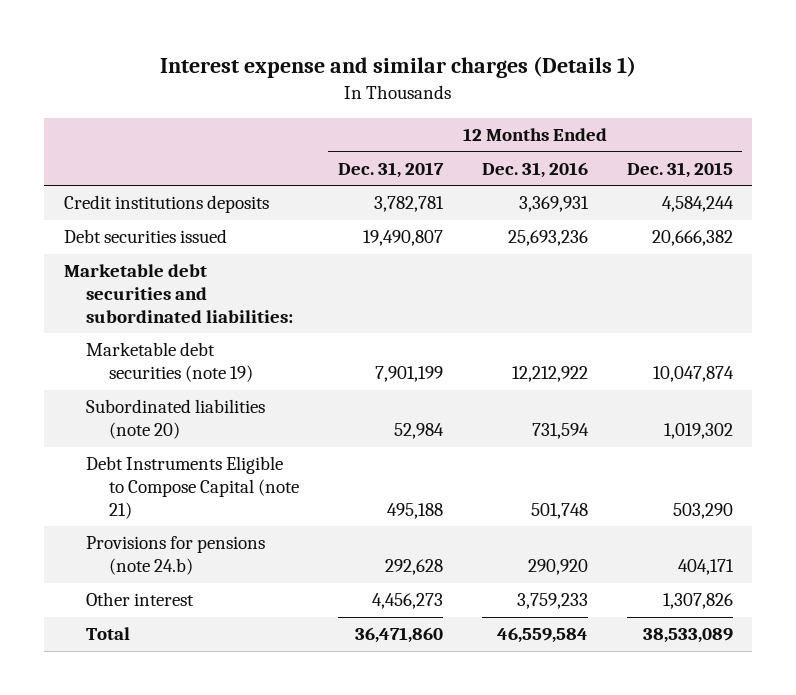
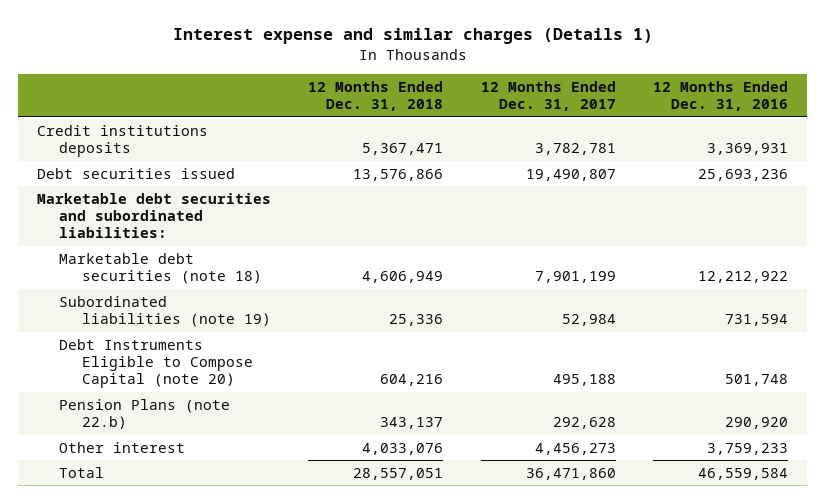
[626,161,733,178] Dec. 31, 2015 -> none
none -> [308,80,444,111] 12 Months Ended Dec. 31, 2018
[86,342,253,383] Marketable debt securities (note 19) -> [59,252,262,284] Marketable debt securities (note 18)
[86,399,266,440] Subordinated liabilities (note 20) -> [59,295,271,327] Subordinated liabilities (note 19)
[86,456,299,519] Debt Instruments Eligible to Compose Capital (note 21) -> [59,338,253,389] Debt Instruments Eligible to Compose Capital (note 20)
[86,536,266,576] Provisions for pensions (note 24.b) -> [59,398,231,429] Pension Plans (note 22.b)

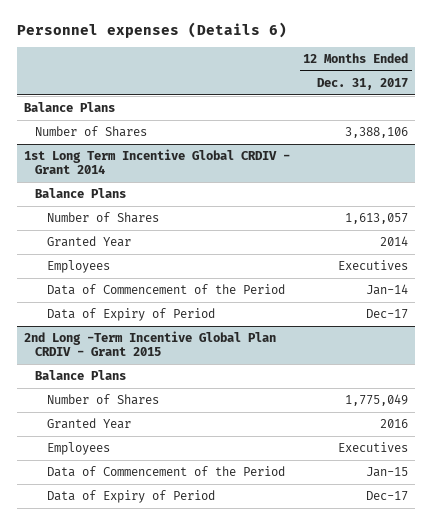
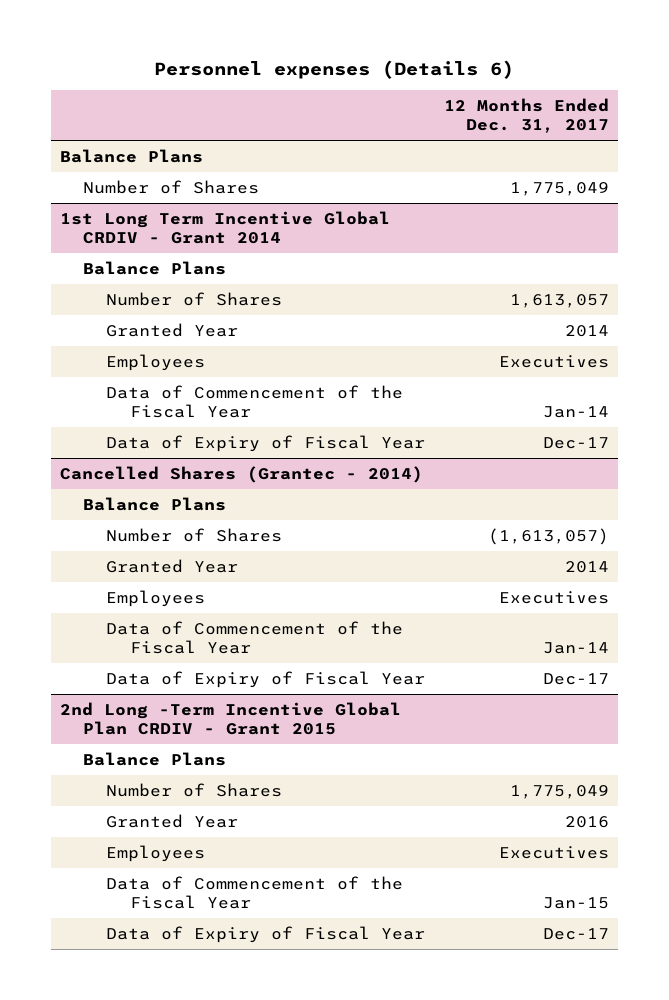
[345,127,409,139] 3,388,106 -> [509,181,609,196] 1,775,049
[47,284,286,296] Data of Commencement of the Period -> [106,384,404,418] Data of Commencement of the Fiscal Year
[47,308,216,322] Data of Expiry of Period -> [106,434,426,452] Data of Expiry of Fiscal Year
none -> [60,465,424,483] Cancelled Shares (Grantec - 2014)
none -> [83,496,227,511] Balance Plans
none -> [106,527,283,542] Number of Shares
none -> [106,558,239,573] Granted Year
none -> [106,589,206,607] Employees
none -> [106,620,404,654] Data of Commencement of the Fiscal Year
none -> [106,670,426,688] Data of Expiry of Fiscal Year
[47,466,286,478] Data of Commencement of the Period -> [106,875,404,909] Data of Commencement of the Fiscal Year
[47,490,216,504] Data of Expiry of Period -> [106,925,426,943] Data of Expiry of Fiscal Year

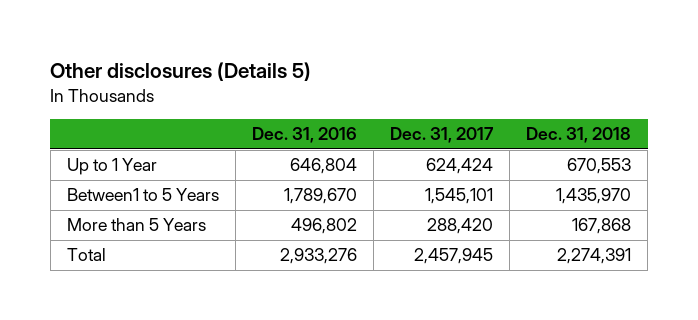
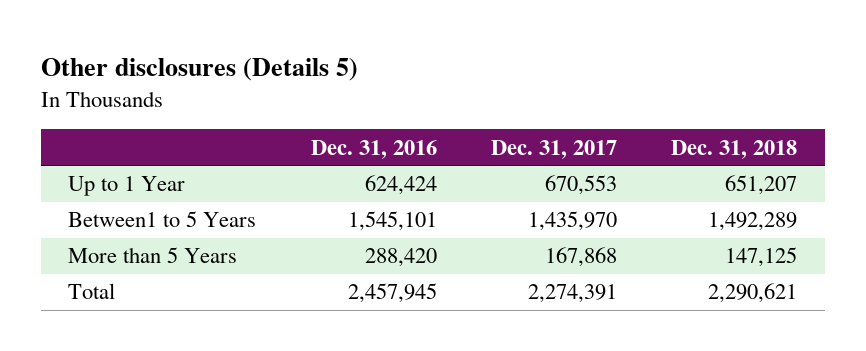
[290,158,358,175] 646,804 -> [364,175,437,196] 624,424
[426,158,494,175] 624,424 -> [545,175,618,196] 670,553
[567,158,632,175] 670,553 -> [725,175,798,196] 651,207
[284,188,358,205] 1,789,670 -> [347,211,437,232] 1,545,101
[425,188,494,205] 1,545,101 -> [528,211,618,232] 1,435,970
[556,188,632,205] 1,435,970 -> [708,212,798,232] 1,492,289
[291,218,358,235] 496,802 -> [364,248,437,268] 288,420
[427,218,494,235] 288,420 -> [545,247,618,268] 167,868
[572,218,632,235] 167,868 -> [725,247,798,268] 147,125
[280,248,358,265] 2,933,276 -> [347,283,437,304] 2,457,945
[414,248,494,265] 2,457,945 -> [528,284,618,304] 2,274,391
[557,248,632,265] 2,274,391 -> [708,283,798,304] 2,290,621

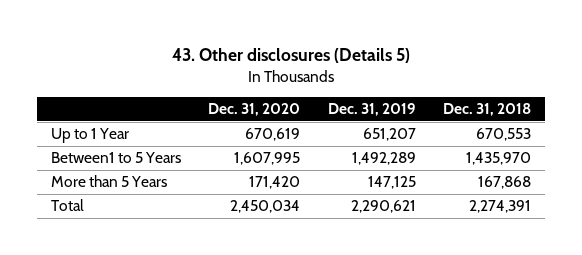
[41,58,359,82] Other disclosures (Details 5) -> [172,48,411,64] 43. Other disclosures (Details 5)
[310,139,437,159] Dec. 31, 2016 -> none
[491,139,618,159] Dec. 31, 2017 -> none
none -> [208,103,301,117] Dec. 31, 2020
none -> [327,103,416,117] Dec. 31, 2019
[725,175,798,196] 651,207 -> [476,128,532,142] 670,553
[708,212,798,232] 1,492,289 -> [466,152,532,166] 1,435,970
[725,247,798,268] 147,125 -> [478,176,532,190] 167,868
[708,283,798,304] 2,290,621 -> [469,200,532,214] 2,274,391

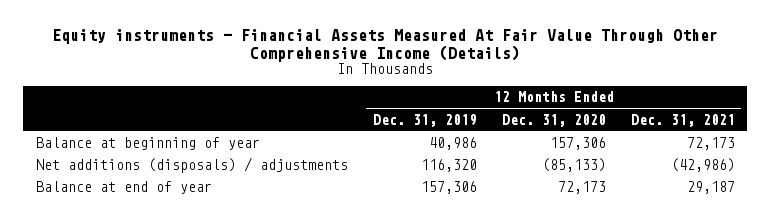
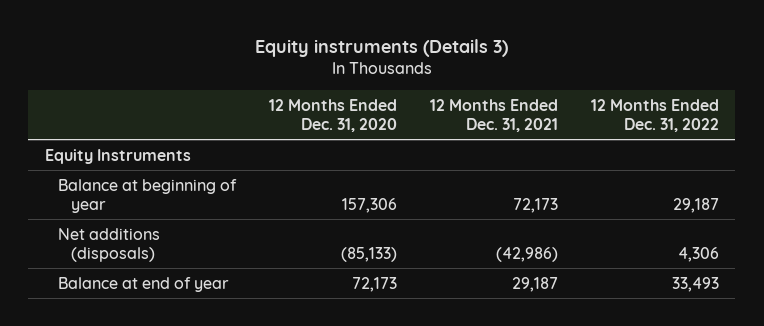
[52,29,719,62] Equity instruments - Financial Assets Measured At Fair Value Through Other Comprehensive Income (Details) -> [254,38,508,57] Equity instruments (Details 3)
[372,113,477,127] Dec. 31, 2019 -> none
none -> [590,98,719,132] 12 Months Ended Dec. 31, 2022
none -> [44,148,191,164] Equity Instruments
[35,157,348,174] Net additions (disposals) / adjustments -> [58,227,161,262] Net additions (disposals)

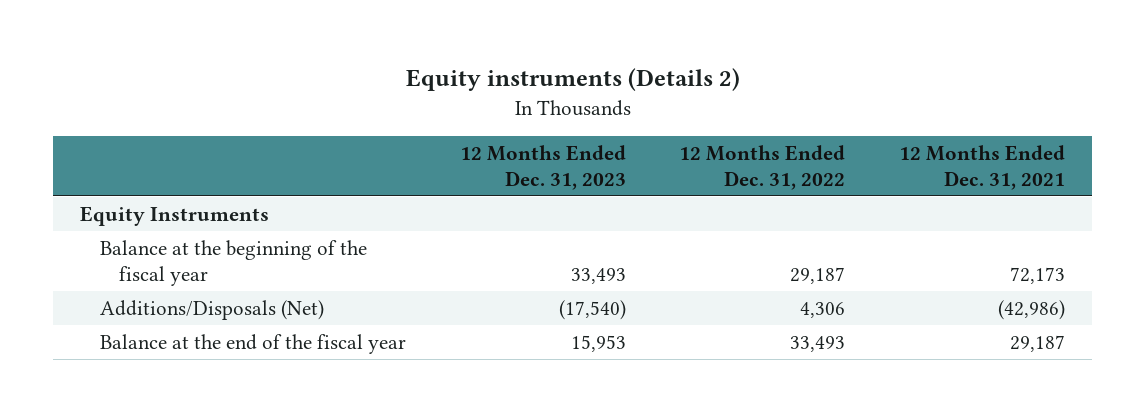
[254,38,508,57] Equity instruments (Details 3) -> [405,68,740,92] Equity instruments (Details 2)
[268,98,397,132] 12 Months Ended Dec. 31, 2020 -> none
none -> [459,144,626,190] 12 Months Ended Dec. 31, 2023
[58,178,238,213] Balance at beginning of year -> [99,239,367,287] Balance at the beginning of the fiscal year
[58,227,161,262] Net additions (disposals) -> [99,299,324,320] Additions/Disposals (Net)
[58,276,230,292] Balance at end of year -> [99,333,406,354] Balance at the end of the fiscal year

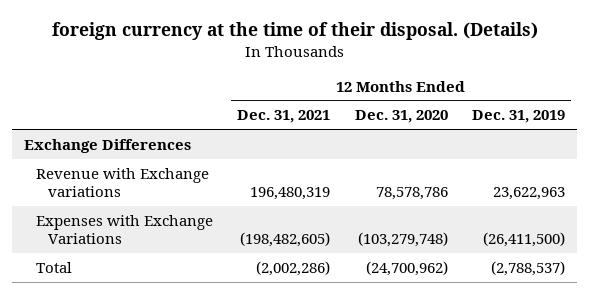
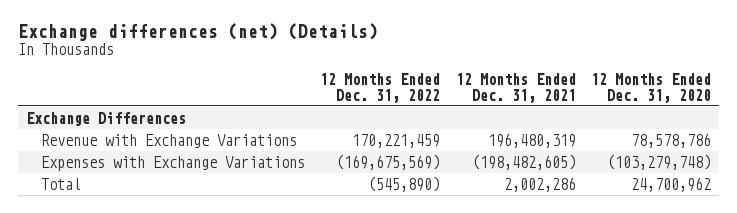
[51,21,538,40] foreign currency at the time of their disposal. (Details) -> [18,23,379,42] Exchange differences (net) (Details)
[471,110,565,124] Dec. 31, 2019 -> none
none -> [320,72,441,103] 12 Months Ended Dec. 31, 2022
[35,167,209,198] Revenue with Exchange variations -> [40,133,297,148] Revenue with Exchange Variations
[256,260,331,276] (2,002,286) -> [503,176,576,192] 2,002,286
[365,260,448,276] (24,700,962) -> [631,176,712,192] 24,700,962

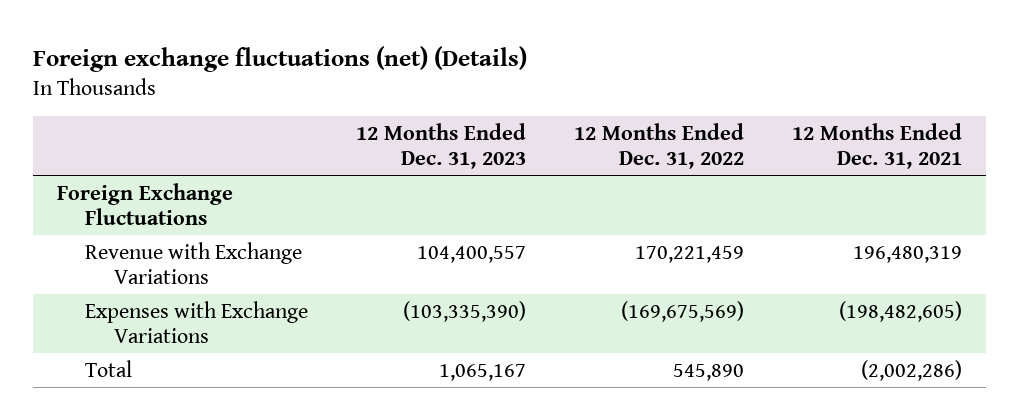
[18,23,379,42] Exchange differences (net) (Details) -> [33,46,528,73] Foreign exchange fluctuations (net) (Details)
[591,72,712,103] 12 Months Ended Dec. 31, 2020 -> none
none -> [356,122,527,169] 12 Months Ended Dec. 31, 2023
[26,111,187,126] Exchange Differences -> none
none -> [57,182,234,225] Foreign Exchange Fluctuations
[368,175,441,192] (545,890) -> [673,363,745,381] 545,890
[503,176,576,192] 2,002,286 -> [861,359,963,381] (2,002,286)

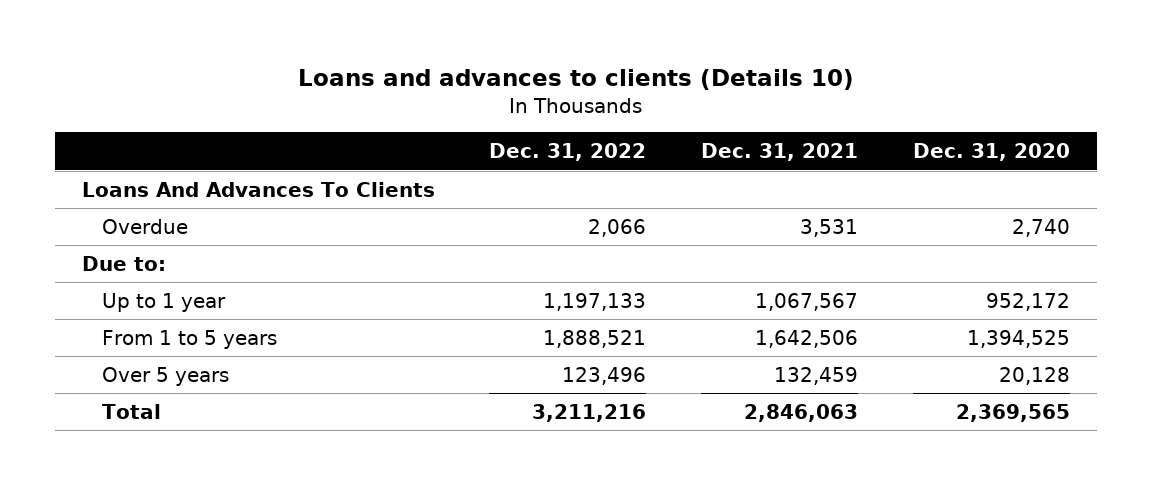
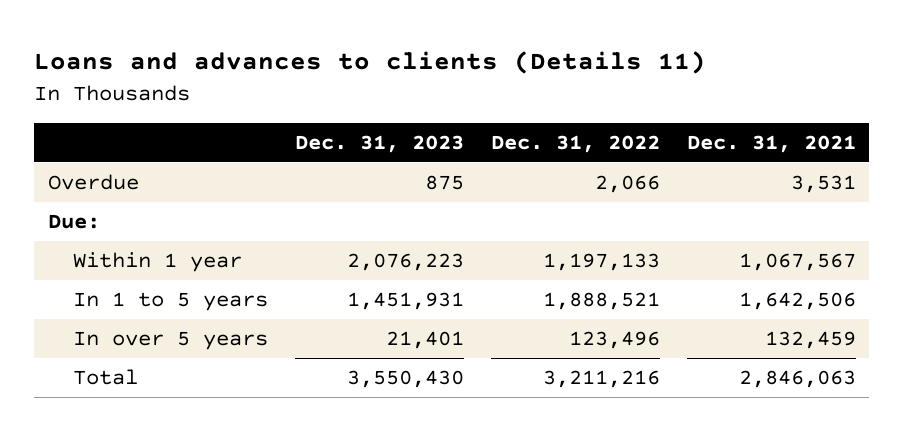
[297,68,854,90] Loans and advances to clients (Details 10) -> [34,51,707,75] Loans and advances to clients (Details 11)
[912,143,1070,162] Dec. 31, 2020 -> none
none -> [294,134,464,153] Dec. 31, 2023
[81,181,435,197] Loans And Advances To Clients -> none
[81,255,166,271] Due to: -> [47,214,100,230] Due:
[101,292,226,312] Up to 1 year -> [72,252,242,273] Within 1 year
[101,329,277,349] From 1 to 5 years -> [72,292,268,312] In 1 to 5 years
[101,366,229,386] Over 5 years -> [72,331,268,351] In over 5 years

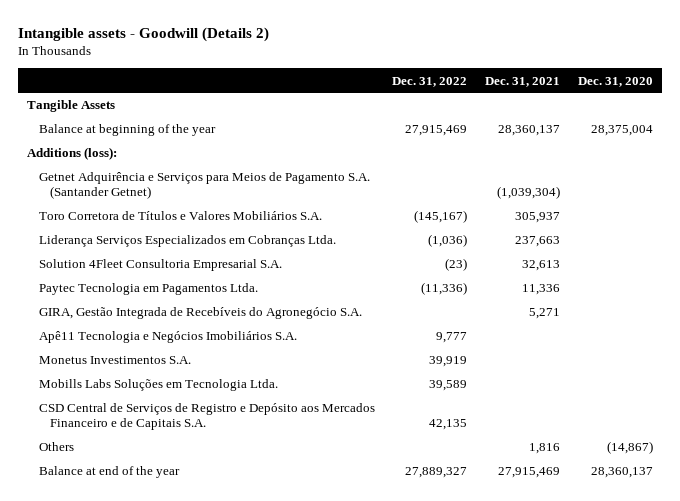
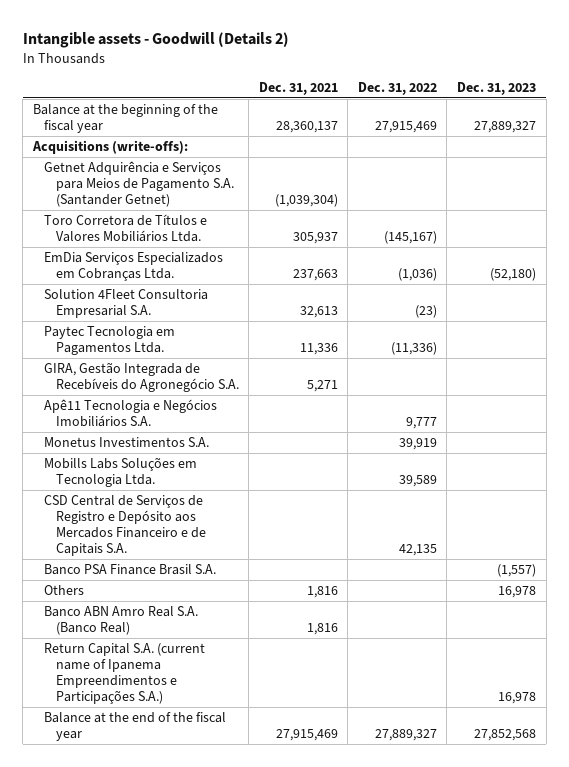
[577,76,653,87] Dec. 31, 2020 -> none
none -> [457,81,537,95] Dec. 31, 2023
[26,100,115,113] Tangible Assets -> none
[26,147,117,161] Additions (loss): -> none
[38,124,216,137] Balance at beginning of the year -> [33,103,219,133] Balance at the beginning of the fiscal year
none -> [32,139,189,154] Acquisitions (write-offs):
[38,211,322,221] Toro Corretora de Títulos e Valores Mobiliários S.A. -> [44,213,208,242] Toro Corretora de Títulos e Valores Mobiliários Ltda.
[38,235,336,248] Liderança Serviços Especializados em Cobranças Ltda. -> [44,251,224,281] EmDia Serviços Especializados em Cobranças Ltda.
none -> [44,563,217,575] Banco PSA Finance Brasil S.A.
none -> [44,605,199,635] Banco ABN Amro Real S.A. (Banco Real)
none -> [44,642,206,705] Return Capital S.A. (current name of Ipanema Empreendimentos e Participações S.A.)
[38,466,180,479] Balance at end of the year -> [44,711,227,741] Balance at the end of the fiscal year

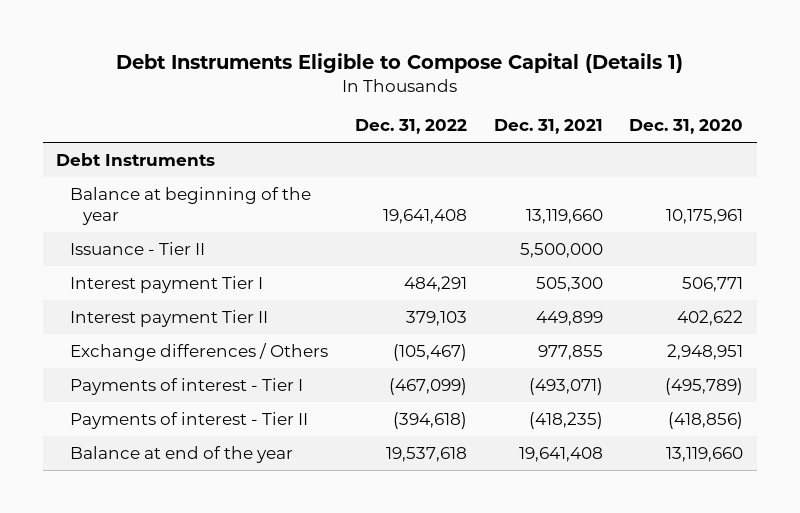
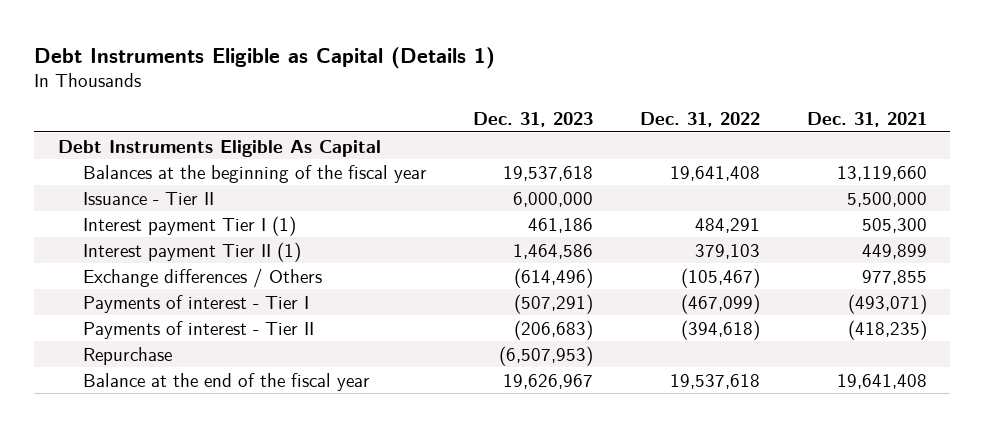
[115,53,683,74] Debt Instruments Eligible to Compose Capital (Details 1) -> [34,46,496,69] Debt Instruments Eligible as Capital (Details 1)
[629,119,744,135] Dec. 31, 2020 -> none
none -> [473,112,594,128] Dec. 31, 2023
[56,152,216,166] Debt Instruments -> none
none -> [57,139,381,157] Debt Instruments Eligible As Capital
[69,186,311,225] Balance at beginning of the year -> [82,164,427,183] Balances at the beginning of the fiscal year
[69,275,263,293] Interest payment Tier I -> [82,215,296,236] Interest payment Tier I (1)
[69,309,268,327] Interest payment Tier II -> [82,241,301,262] Interest payment Tier II (1)
none -> [82,346,172,365] Repurchase
[69,445,293,463] Balance at end of the year -> [82,372,370,391] Balance at the end of the fiscal year

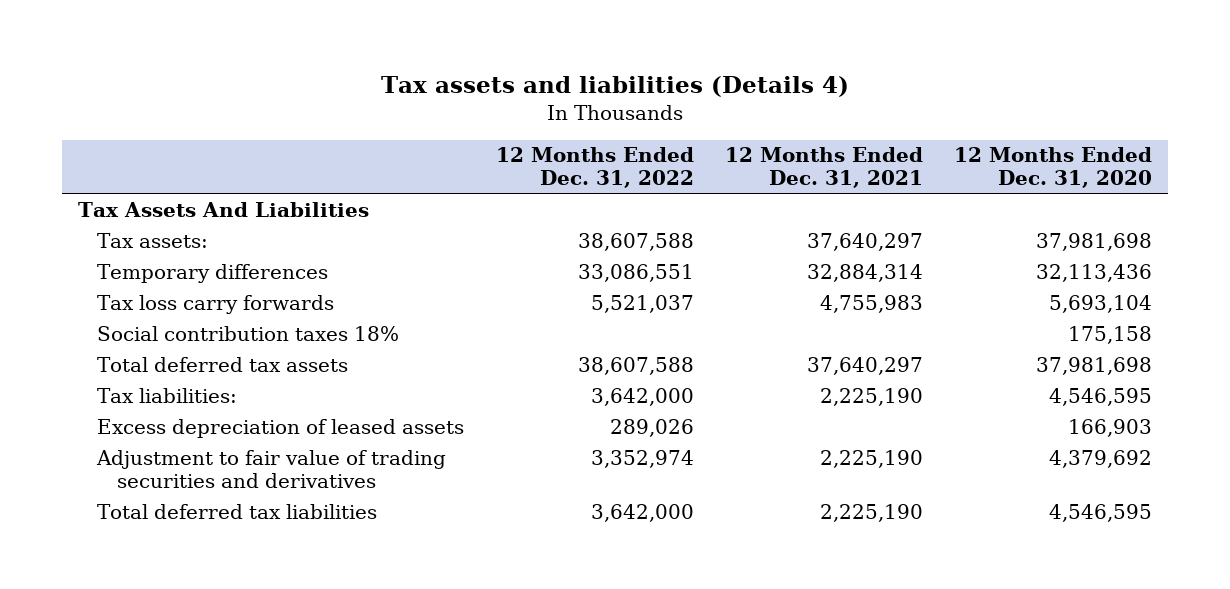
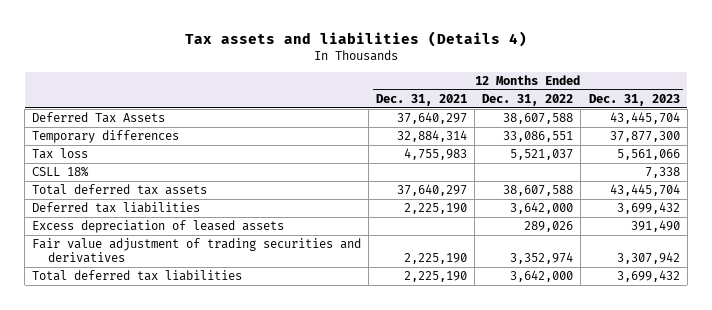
[954,147,1153,189] 12 Months Ended Dec. 31, 2020 -> none
none -> [588,94,680,107] Dec. 31, 2023
[77,201,369,217] Tax Assets And Liabilities -> none
[97,232,209,248] Tax assets: -> [32,112,166,124] Deferred Tax Assets
[97,294,335,314] Tax loss carry forwards -> [32,148,89,160] Tax loss
[97,325,400,341] Social contribution taxes 18% -> [32,166,90,178] CSLL 18%
[97,387,238,403] Tax liabilities: -> [32,202,201,214] Deferred tax liabilities
[96,449,447,488] Adjustment to fair value of trading securities and derivatives -> [32,238,362,264] Fair value adjustment of trading securities and derivatives

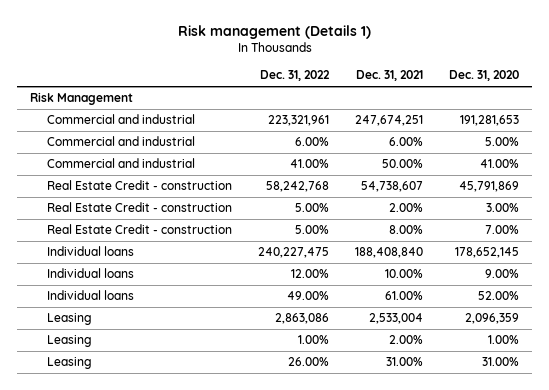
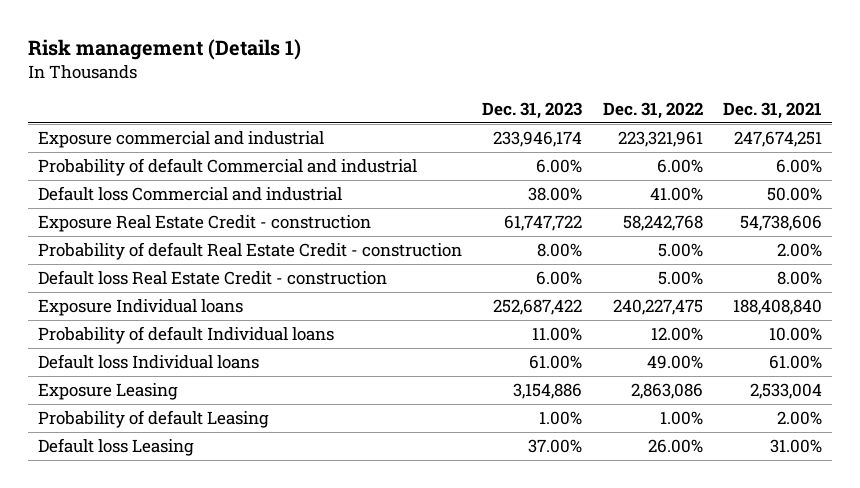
[449,70,520,82] Dec. 31, 2020 -> none
none -> [482,102,583,120] Dec. 31, 2023
[30,92,134,106] Risk Management -> none
[46,114,195,125] Commercial and industrial -> [38,131,325,149] Exposure commercial and industrial
[46,136,195,147] Commercial and industrial -> [38,158,418,177] Probability of default Commercial and industrial
[46,158,195,169] Commercial and industrial -> [38,186,343,202] Default loss Commercial and industrial
[46,180,232,191] Real Estate Credit - construction -> [38,215,372,233] Exposure Real Estate Credit - construction
[361,181,424,193] 54,738,607 -> [739,215,822,232] 54,738,606
[46,202,232,213] Real Estate Credit - construction -> [38,242,463,261] Probability of default Real Estate Credit - construction
[46,224,232,235] Real Estate Credit - construction -> [38,270,388,286] Default loss Real Estate Credit - construction
[46,246,134,257] Individual loans -> [38,299,244,317] Exposure Individual loans
[46,268,134,279] Individual loans -> [38,326,335,345] Probability of default Individual loans
[46,290,134,301] Individual loans -> [38,354,260,370] Default loss Individual loans
[46,313,92,326] Leasing -> [38,383,179,401] Exposure Leasing
[46,335,92,348] Leasing -> [38,410,270,429] Probability of default Leasing
[46,357,92,370] Leasing -> [38,438,195,457] Default loss Leasing

